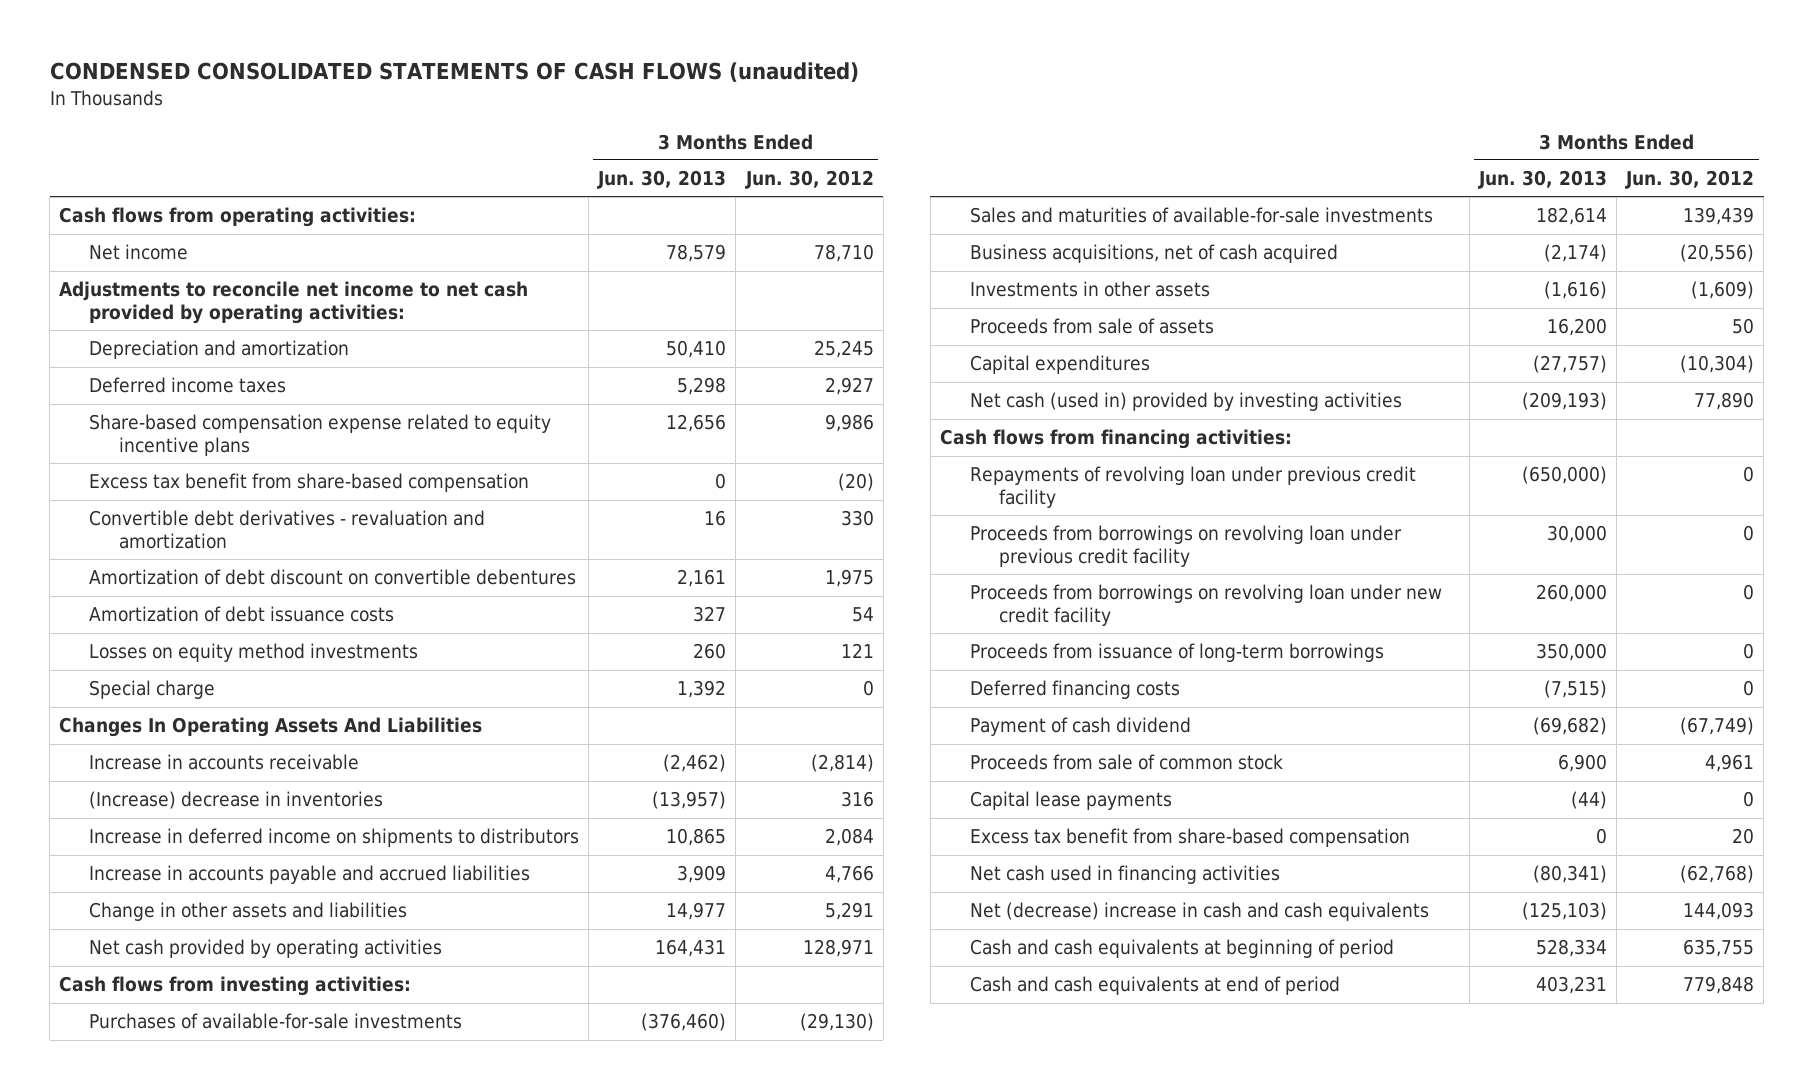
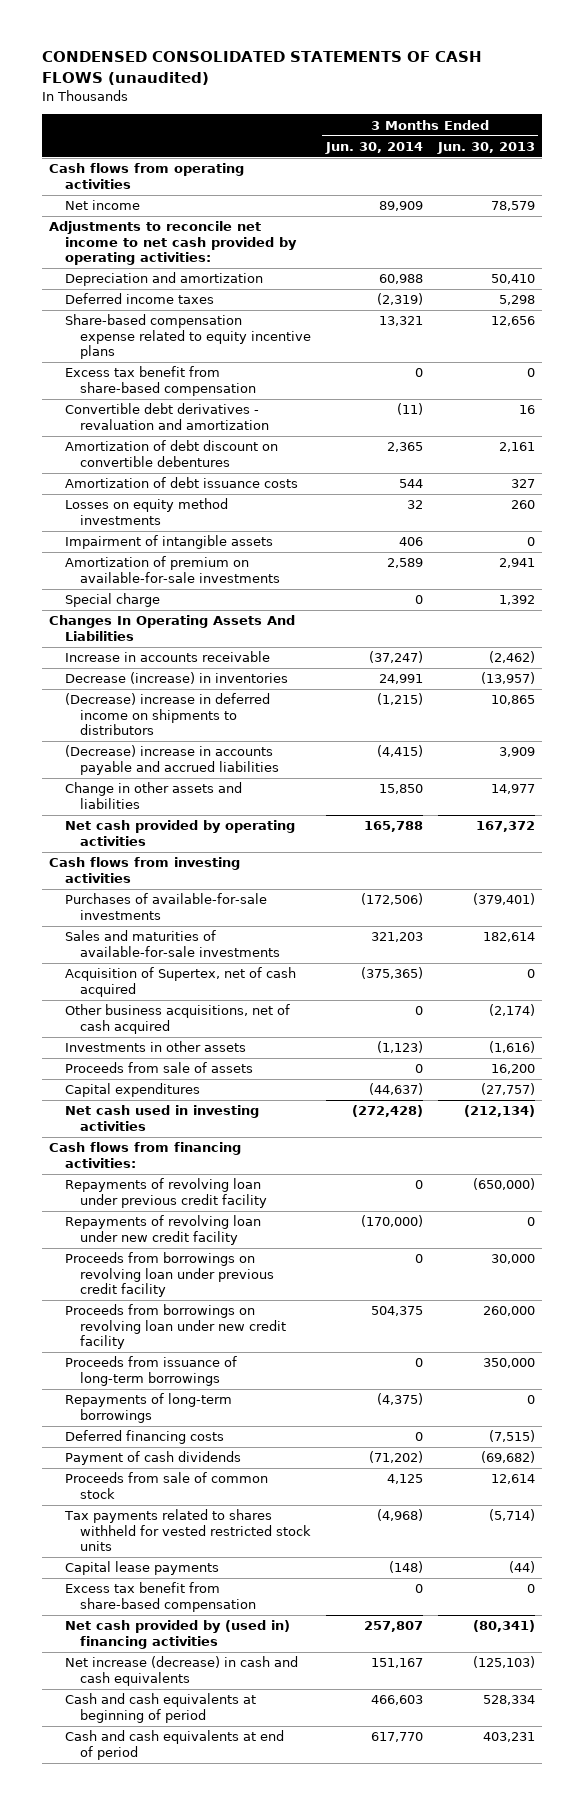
[744,170,874,190] Jun. 30, 2012 -> none
none -> [325,141,424,154] Jun. 30, 2014
[59,207,417,228] Cash flows from operating activities: -> [49,163,245,189] Cash flows from operating activities
none -> [64,535,273,550] Impairment of intangible assets
none -> [64,556,281,583] Amortization of premium on available-for-sale investments
[89,791,384,810] (Increase) decrease in inventories -> [64,672,288,685] Decrease (increase) in inventories
[89,828,580,848] Increase in deferred income on shipments to distributors -> [64,693,270,736] (Decrease) increase in deferred income on shipments to distributors
[89,865,531,885] Increase in accounts payable and accrued liabilities -> [64,745,280,775] (Decrease) increase in accounts payable and accrued liabilities
[655,939,727,958] 164,431 -> [475,821,535,833] 167,372
[59,976,412,997] Cash flows from investing activities: -> [49,857,241,883] Cash flows from investing activities
[641,1013,727,1032] (376,460) -> [472,893,535,906] (379,401)
[969,244,1338,264] Business acquisitions, net of cash acquired -> [64,967,296,997] Acquisition of Supertex, net of cash acquired
[1544,244,1608,263] (2,174) -> [526,969,535,979] 0
none -> [64,1004,290,1034] Other business acquisitions, net of cash acquired
[969,392,1402,412] Net cash (used in) provided by investing activities -> [64,1105,259,1131] Net cash used in investing activities
[1522,392,1608,411] (209,193) -> [463,1105,535,1118] (212,134)
none -> [64,1215,261,1245] Repayments of revolving loan under new credit facility
none -> [64,1393,232,1423] Repayments of long-term borrowings
[969,717,1191,737] Payment of cash dividend -> [64,1451,241,1466] Payment of cash dividends
[1558,754,1608,773] 6,900 -> [490,1474,535,1485] 12,614
none -> [63,1509,312,1552] Tax payments related to shares withheld for vested restricted stock units
[969,865,1280,885] Net cash used in financing activities -> [64,1620,290,1649] Net cash provided by (used in) financing activities
[969,902,1429,922] Net (decrease) increase in cash and cash equivalents -> [64,1656,298,1686] Net increase (decrease) in cash and cash equivalents

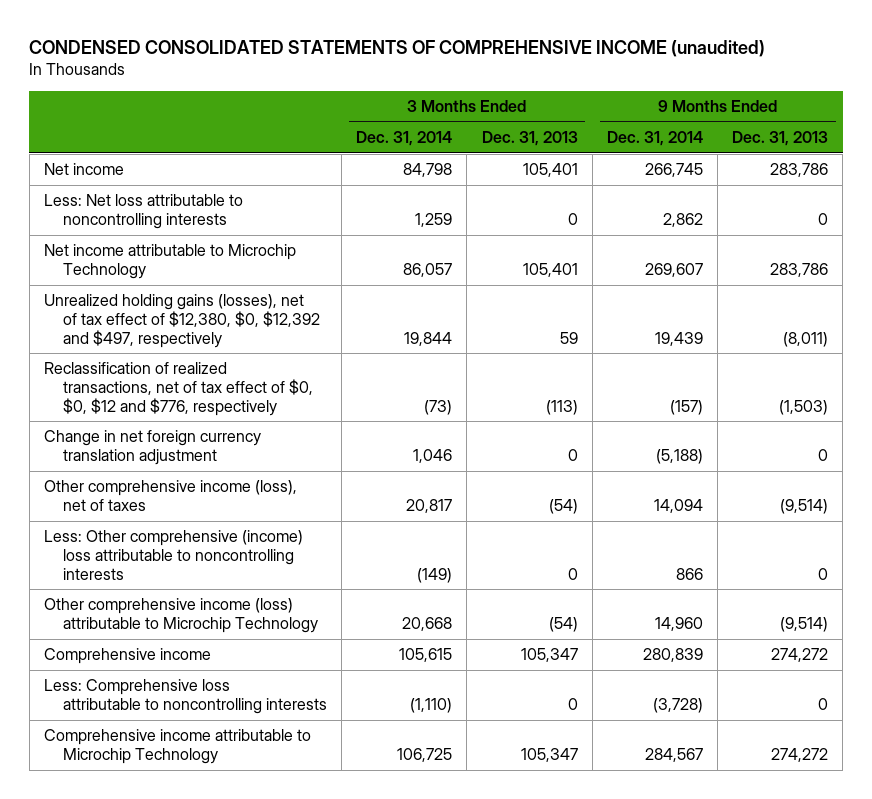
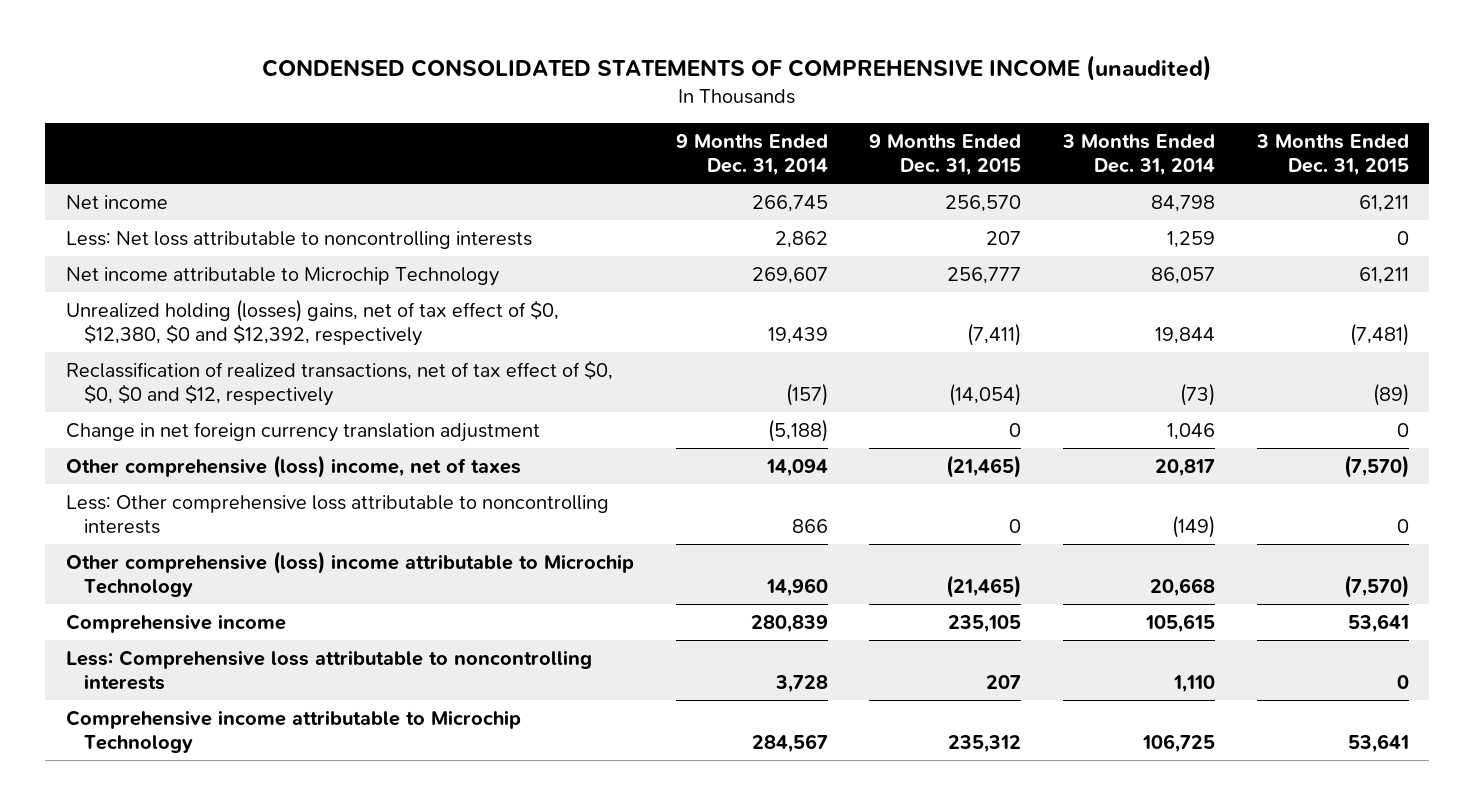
[481,130,578,146] Dec. 31, 2013 -> none
[732,130,829,146] Dec. 31, 2013 -> none
none -> [869,134,1022,177] 9 Months Ended Dec. 31, 2015
none -> [1255,134,1409,177] 3 Months Ended Dec. 31, 2015
[43,294,320,348] Unrealized holding gains (losses), net of tax effect of $12,380, $0, $12,392 and $497, respectively -> [66,298,560,346] Unrealized holding (losses) gains, net of tax effect of $0, $12,380, $0 and $12,392, respectively
[43,362,313,416] Reclassification of realized transactions, net of tax effect of $0, $0, $12 and $776, respectively -> [66,359,614,406] Reclassification of realized transactions, net of tax effect of $0, $0, $0 and $12, respectively
[43,480,297,511] Other comprehensive income (loss), net of taxes -> [66,454,522,478] Other comprehensive (loss) income, net of taxes
[43,530,303,580] Less: Other comprehensive (income) loss attributable to noncontrolling interests -> [66,494,610,534] Less: Other comprehensive loss attributable to noncontrolling interests
[43,598,318,633] Other comprehensive income (loss) attributable to Microchip Technology -> [66,550,635,597] Other comprehensive (loss) income attributable to Microchip Technology
[410,697,453,713] (1,110) -> [1173,674,1216,693] 1,110
[652,697,703,713] (3,728) -> [774,674,828,693] 3,728

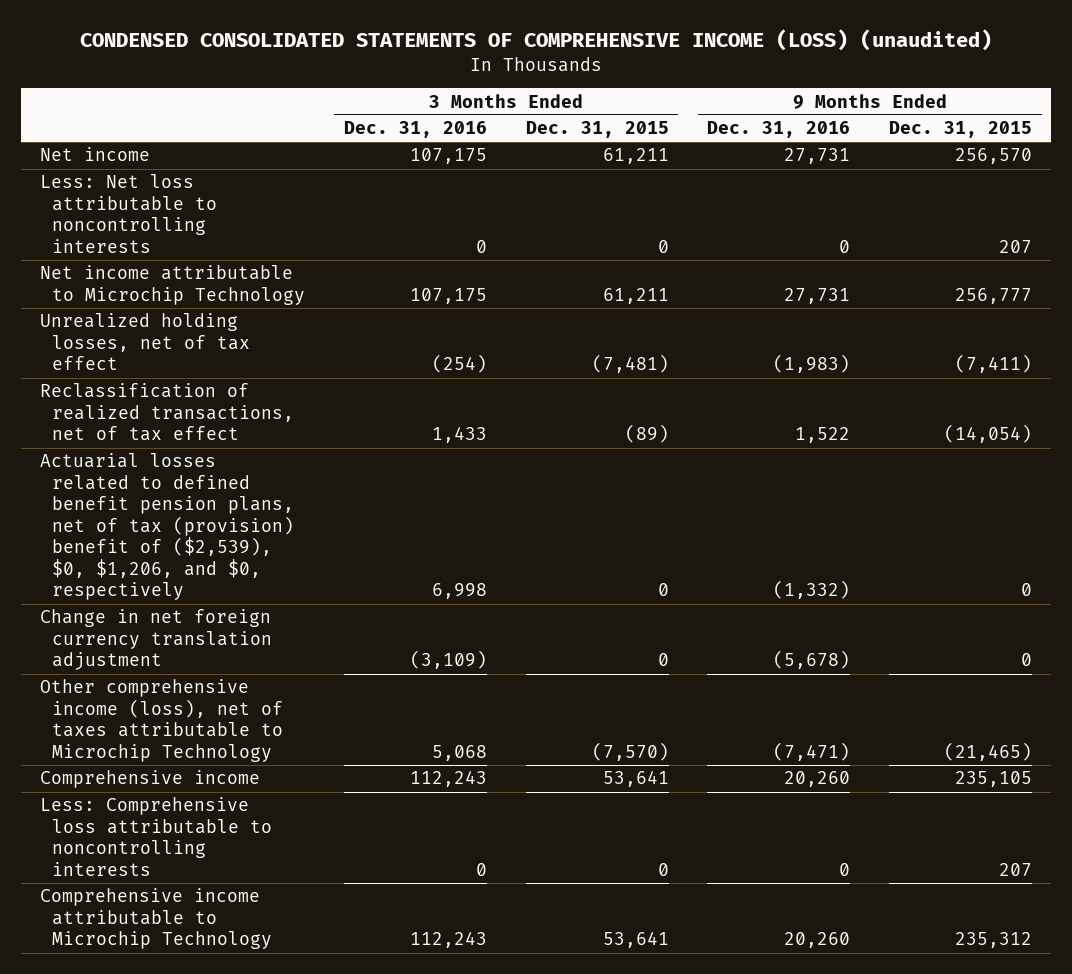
[262,55,1213,82] CONDENSED CONSOLIDATED STATEMENTS OF COMPREHENSIVE INCOME (unaudited) -> [79,29,992,52] CONDENSED CONSOLIDATED STATEMENTS OF COMPREHENSIVE INCOME (LOSS) (unaudited)
[675,134,828,177] 9 Months Ended Dec. 31, 2014 -> none
[1062,134,1216,177] 3 Months Ended Dec. 31, 2014 -> none
none -> [344,121,488,139] Dec. 31, 2016
none -> [707,121,851,139] Dec. 31, 2016
[66,298,560,346] Unrealized holding (losses) gains, net of tax effect of $0, $12,380, $0 and $12,392, respectively -> [39,313,251,371] Unrealized holding losses, net of tax effect
[66,359,614,406] Reclassification of realized transactions, net of tax effect of $0, $0, $0 and $12, respectively -> [39,383,295,442] Reclassification of realized transactions, net of tax effect
none -> [39,453,295,601] Actuarial losses related to defined benefit pension plans, net of tax (provision) benefit of ($2,539), $0, $1,206, and $0, respectively
[66,494,610,534] Less: Other comprehensive loss attributable to noncontrolling interests -> none
[66,550,635,597] Other comprehensive (loss) income attributable to Microchip Technology -> none
[66,454,522,478] Other comprehensive (loss) income, net of taxes -> [39,679,284,762] Other comprehensive income (loss), net of taxes attributable to Microchip Technology

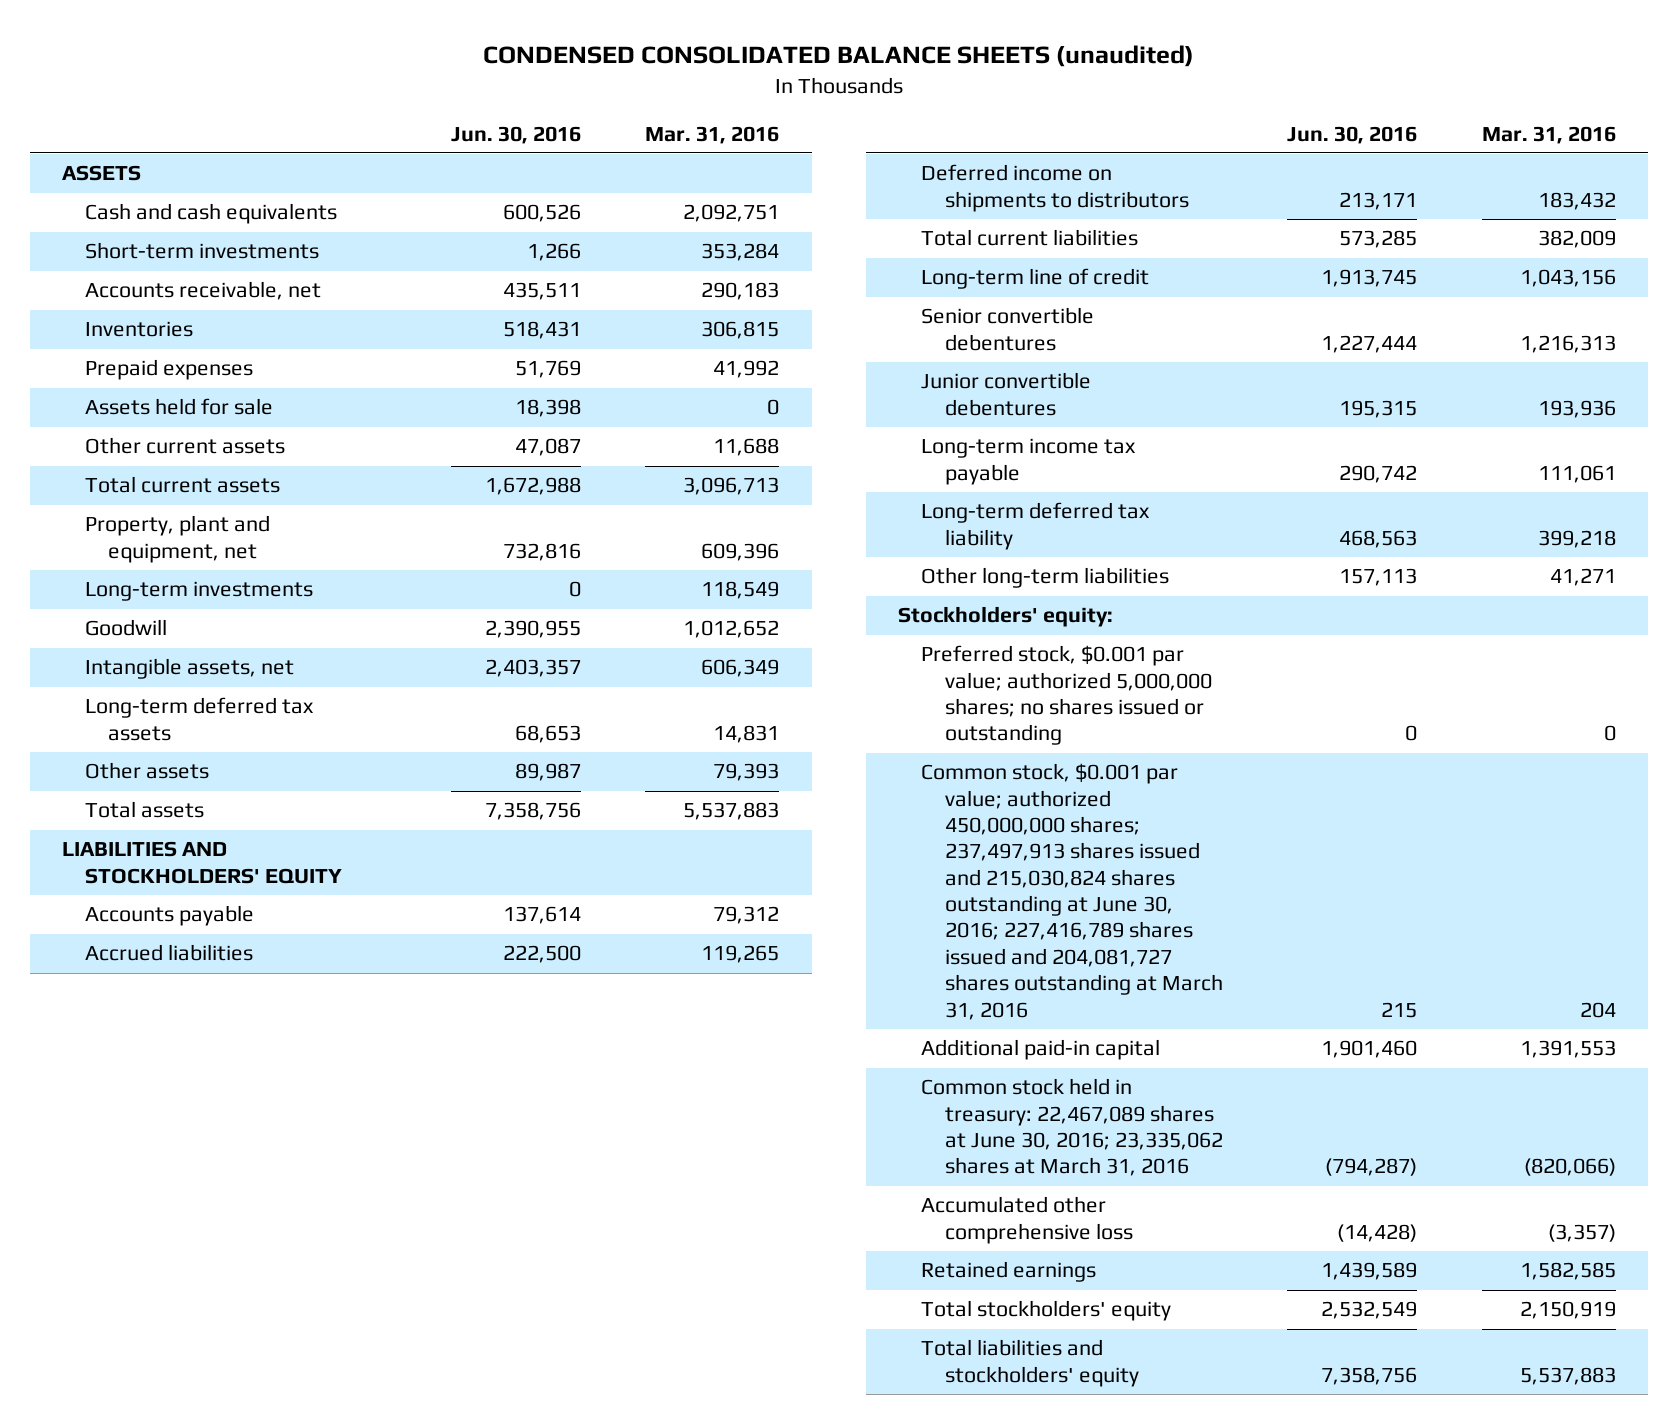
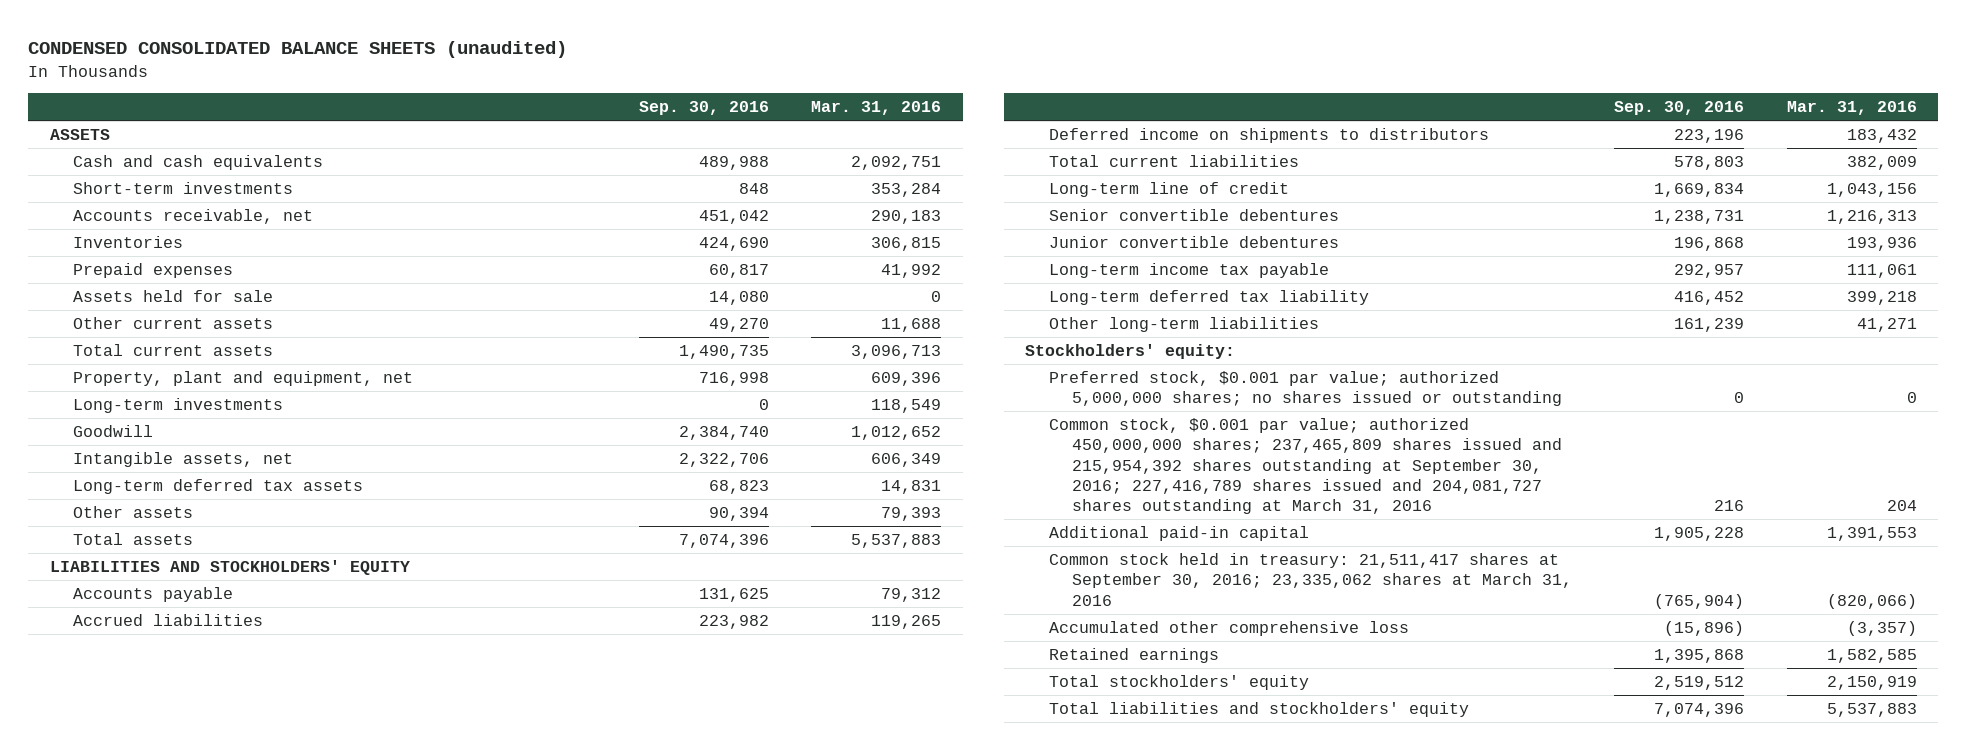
[450,125,581,144] Jun. 30, 2016 -> none
none -> [638,101,769,116] Sep. 30, 2016
[921,763,1223,1020] Common stock, $0.001 par value; authorized 450,000,000 shares; 237,497,913 shares issued and 215,030,824 shares outstanding at June 30, 2016; 227,416,789 shares issued and 204,081,727 shares outstanding at March 31, 2016 -> [1048,417,1562,515] Common stock, $0.001 par value; authorized 450,000,000 shares; 237,465,809 shares issued and 215,954,392 shares outstanding at September 30, 2016; 227,416,789 shares issued and 204,081,727 shares outstanding at March 31, 2016
[921,1078,1223,1177] Common stock held in treasury: 22,467,089 shares at June 30, 2016; 23,335,062 shares at March 31, 2016 -> [1048,552,1572,606] Common stock held in treasury: 21,511,417 shares at September 30, 2016; 23,335,062 shares at March 31, 2016

